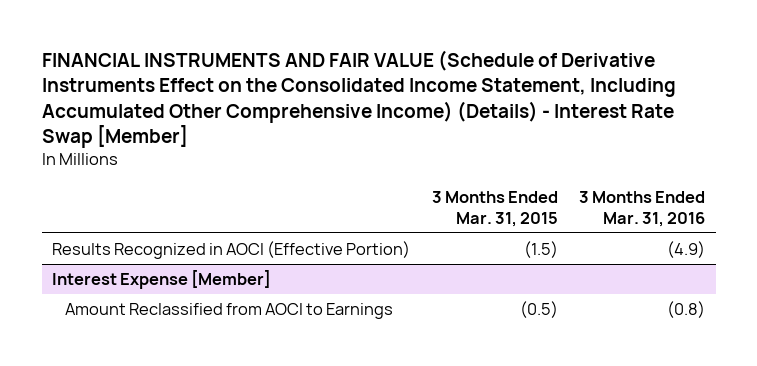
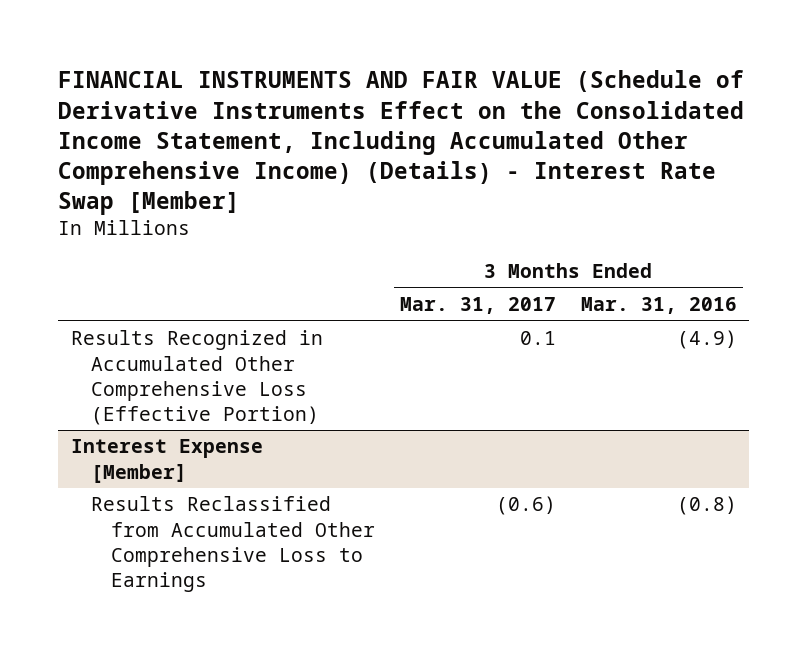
[431,190,558,227] 3 Months Ended Mar. 31, 2015 -> none
none -> [399,297,556,315] Mar. 31, 2017
[52,241,411,260] Results Recognized in AOCI (Effective Portion) -> [70,330,323,425] Results Recognized in Accumulated Other Comprehensive Loss (Effective Portion)
[64,303,393,320] Amount Reclassified from AOCI to Earnings -> [90,496,375,592] Results Reclassified from Accumulated Other Comprehensive Loss to Earnings

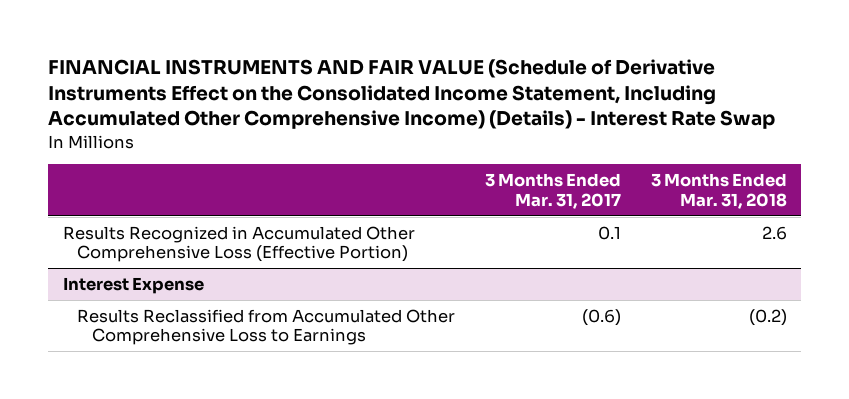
[58,70,745,216] FINANCIAL INSTRUMENTS AND FAIR VALUE (Schedule of Derivative Instruments Effect on the Consolidated Income Statement, Including Accumulated Other Comprehensive Income) (Details) - Interest Rate Swap [Member] -> [48,58,776,130] FINANCIAL INSTRUMENTS AND FAIR VALUE (Schedule of Derivative Instruments Effect on the Consolidated Income Statement, Including Accumulated Other Comprehensive Income) (Details) - Interest Rate Swap
[580,297,737,315] Mar. 31, 2016 -> none
none -> [650,173,787,209] 3 Months Ended Mar. 31, 2018
[70,439,263,483] Interest Expense [Member] -> [62,276,204,294] Interest Expense

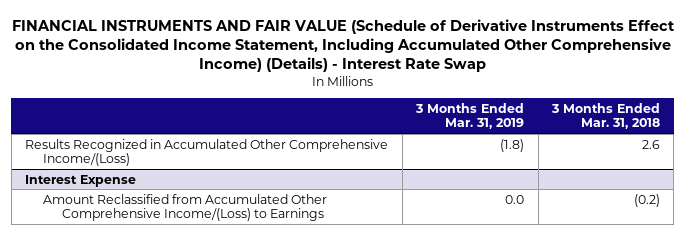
[484,173,621,209] 3 Months Ended Mar. 31, 2017 -> none
none -> [415,102,525,130] 3 Months Ended Mar. 31, 2019
[62,225,415,263] Results Recognized in Accumulated Other Comprehensive Loss (Effective Portion) -> [25,138,389,166] Results Recognized in Accumulated Other Comprehensive Income/(Loss)
[77,308,456,346] Results Reclassified from Accumulated Other Comprehensive Loss to Earnings -> [43,193,328,221] Amount Reclassified from Accumulated Other Comprehensive Income/(Loss) to Earnings

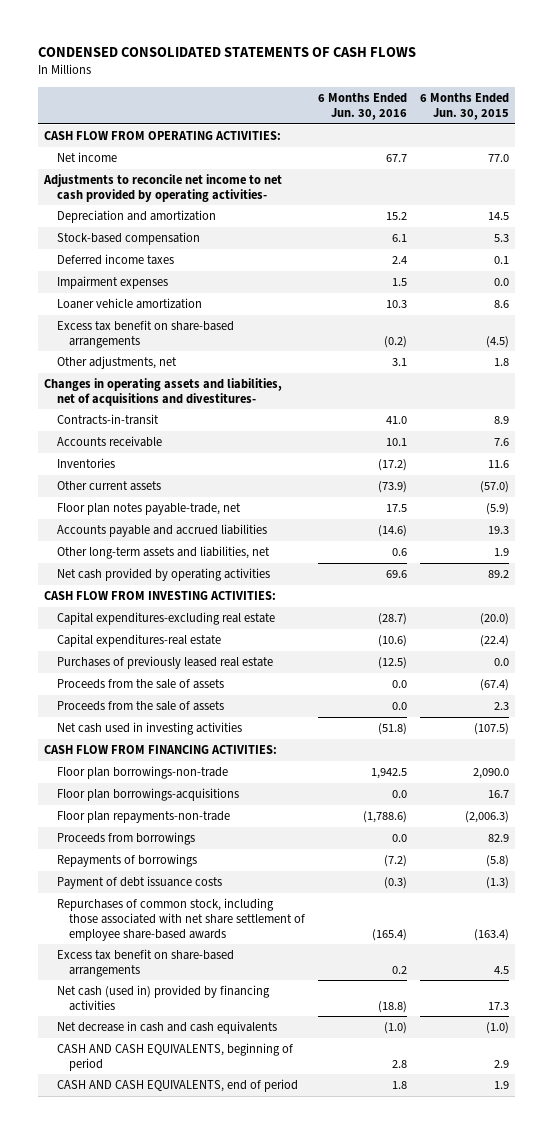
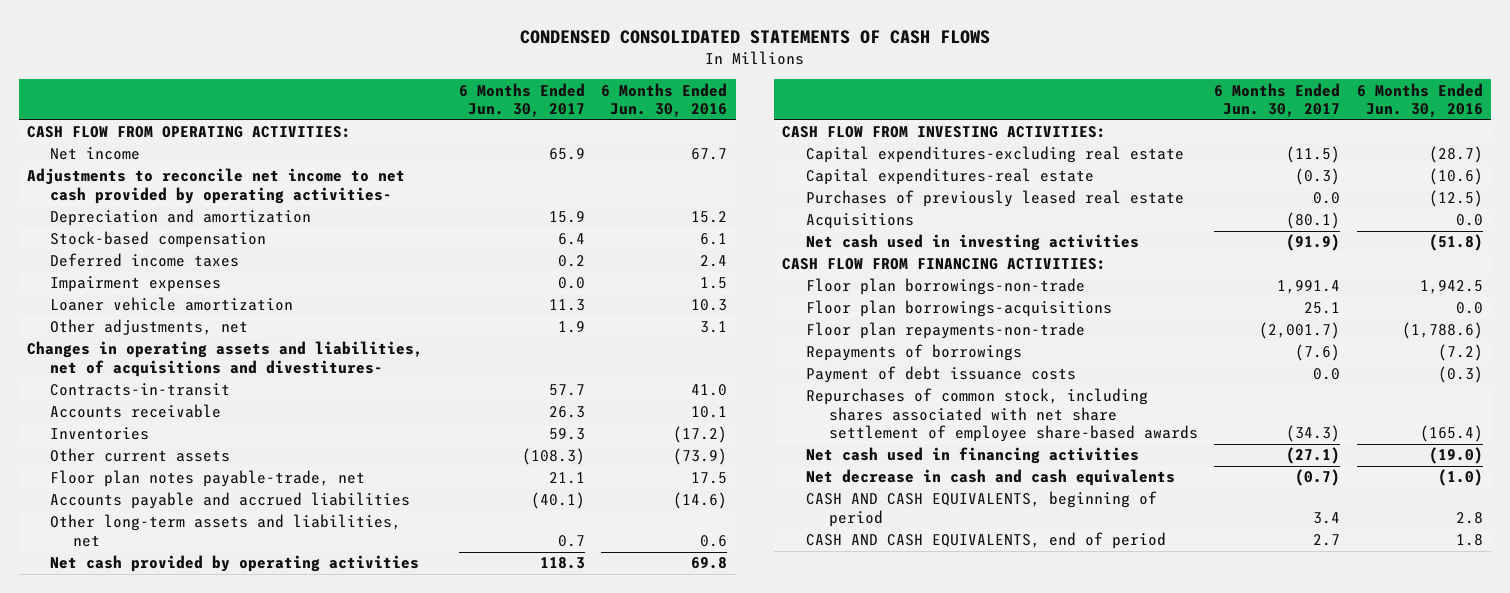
[419,93,509,120] 6 Months Ended Jun. 30, 2015 -> none
none -> [458,82,585,118] 6 Months Ended Jun. 30, 2017
[56,319,234,348] Excess tax benefit on share-based arrangements -> none
[385,569,407,578] 69.6 -> [691,557,728,570] 69.8
[56,700,224,711] Proceeds from the sale of assets -> none
[56,678,224,689] Proceeds from the sale of assets -> [805,213,914,230] Acquisitions
[56,831,195,845] Proceeds from borrowings -> none
[56,948,234,977] Excess tax benefit on share-based arrangements -> none
[56,897,305,941] Repurchases of common stock, including those associated with net share settlement of employee share-based awards -> [805,388,1198,443] Repurchases of common stock, including shares associated with net share settlement of employee share-based awards
[56,984,270,1011] Net cash (used in) provided by financing activities -> [805,447,1139,465] Net cash used in financing activities
[377,1000,407,1013] (18.8) -> [1428,447,1483,465] (19.0)

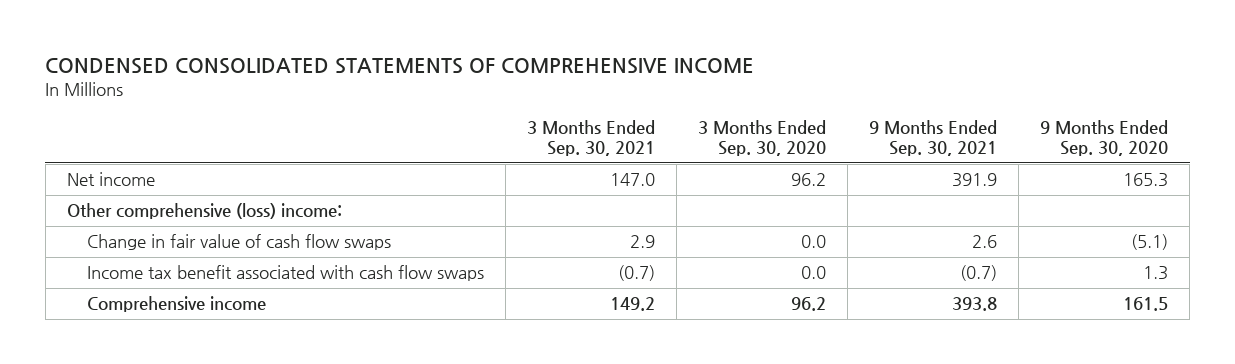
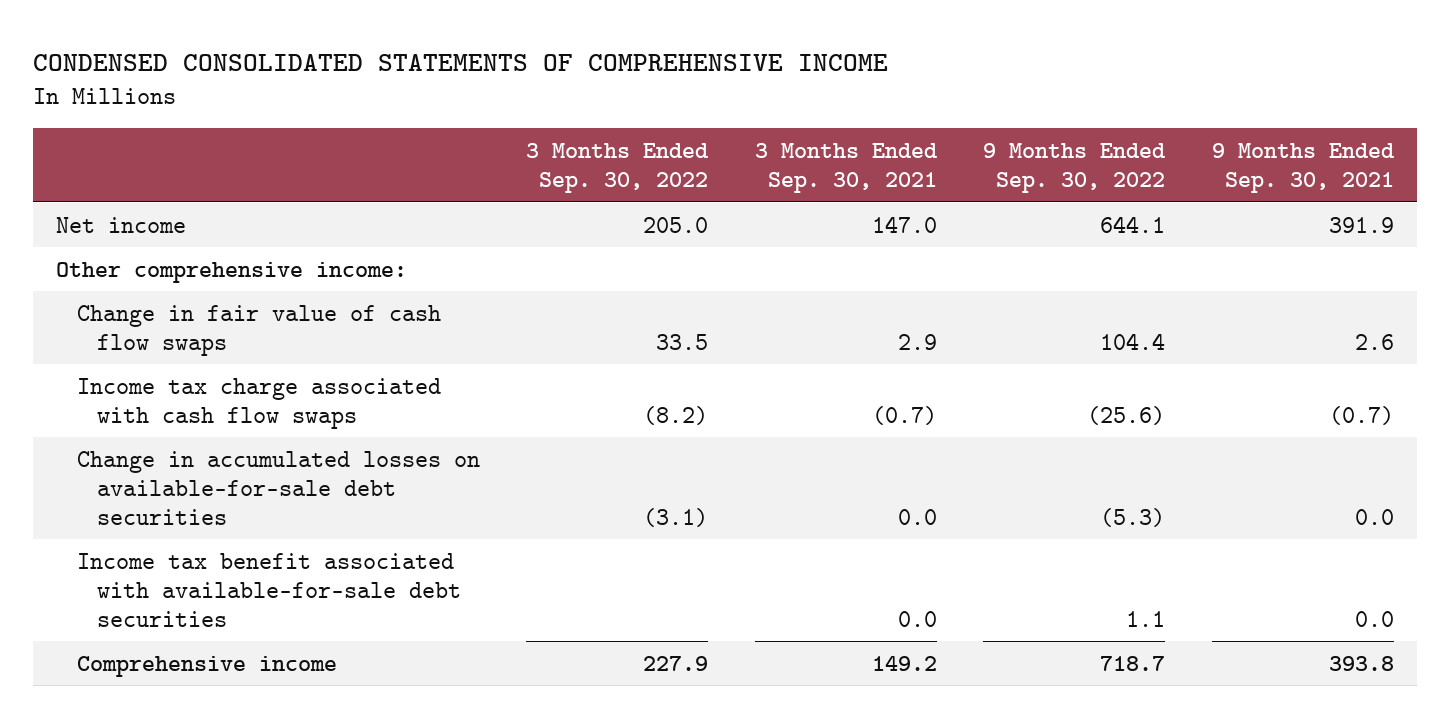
[697,120,826,157] 3 Months Ended Sep. 30, 2020 -> none
[1040,120,1169,157] 9 Months Ended Sep. 30, 2020 -> none
none -> [526,142,710,194] 3 Months Ended Sep. 30, 2022
none -> [983,142,1167,194] 9 Months Ended Sep. 30, 2022
[66,203,342,220] Other comprehensive (loss) income: -> [56,261,408,283] Other comprehensive income:
[86,265,484,282] Income tax benefit associated with cash flow swaps -> [76,377,441,429] Income tax charge associated with cash flow swaps
none -> [76,450,480,525] Change in accumulated losses on available-for-sale debt securities
none -> [76,552,462,627] Income tax benefit associated with available-for-sale debt securities

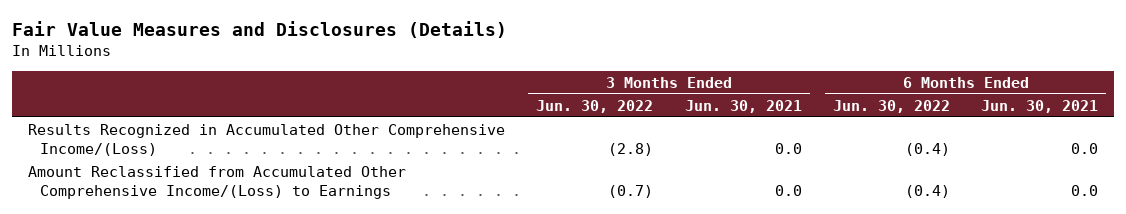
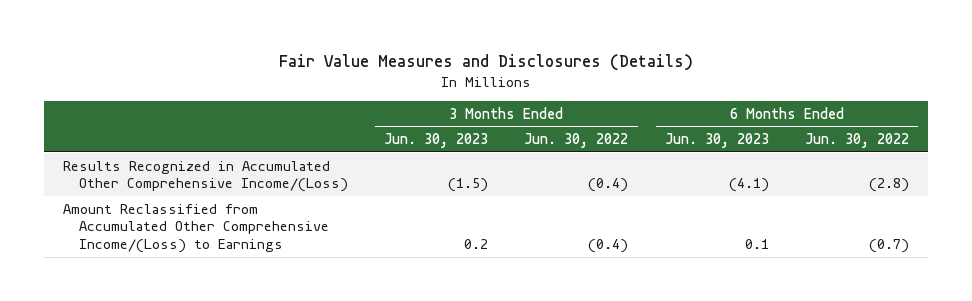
[684,99,802,113] Jun. 30, 2021 -> none
[981,99,1099,113] Jun. 30, 2021 -> none
none -> [383,133,488,149] Jun. 30, 2023
none -> [664,133,769,149] Jun. 30, 2023
[608,143,654,157] (2.8) -> [588,178,629,193] (0.4)
[905,143,951,157] (0.4) -> [869,178,910,193] (2.8)
[608,185,654,199] (0.7) -> [588,238,629,253] (0.4)
[905,185,951,199] (0.4) -> [869,238,910,253] (0.7)

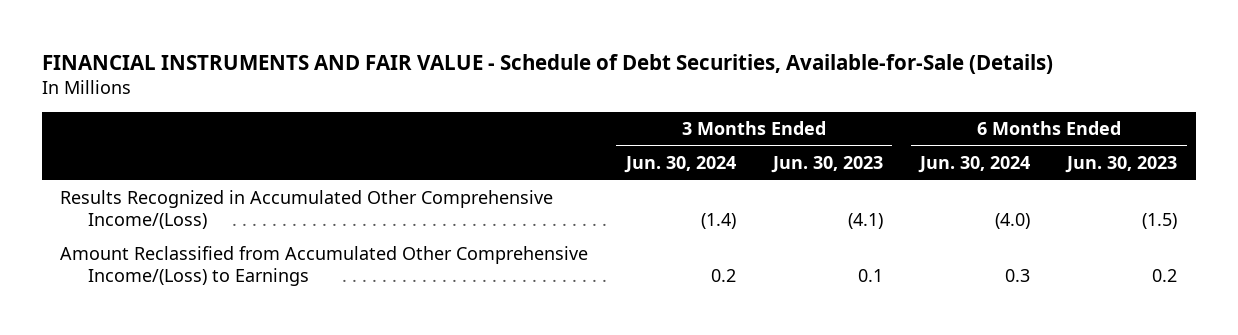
[278,53,693,71] Fair Value Measures and Disclosures (Details) -> [41,53,1053,74] FINANCIAL INSTRUMENTS AND FAIR VALUE - Schedule of Debt Securities, Available-for-Sale (Details)
[524,133,629,149] Jun. 30, 2022 -> none
[805,133,910,149] Jun. 30, 2022 -> none
none -> [623,156,736,174] Jun. 30, 2024
none -> [918,156,1031,174] Jun. 30, 2024
[447,178,488,193] (1.5) -> [847,213,883,230] (4.1)
[728,178,769,193] (4.1) -> [1142,213,1178,230] (1.5)
[463,238,488,249] 0.2 -> [857,269,883,283] 0.1
[744,238,769,249] 0.1 -> [1152,269,1178,283] 0.2

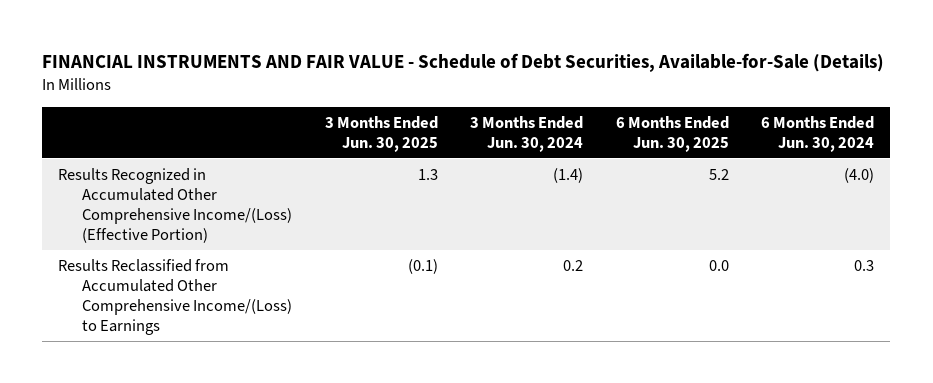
[770,156,883,174] Jun. 30, 2023 -> none
[1065,156,1178,174] Jun. 30, 2023 -> none
none -> [324,116,438,152] 3 Months Ended Jun. 30, 2025
none -> [615,116,729,152] 6 Months Ended Jun. 30, 2025
[60,190,554,230] Results Recognized in Accumulated Other Comprehensive Income/(Loss) -> [58,168,293,243] Results Recognized in Accumulated Other Comprehensive Income/(Loss) (Effective Portion)
[60,246,589,287] Amount Reclassified from Accumulated Other Comprehensive Income/(Loss) to Earnings -> [58,259,293,335] Results Reclassified from Accumulated Other Comprehensive Income/(Loss) to Earnings

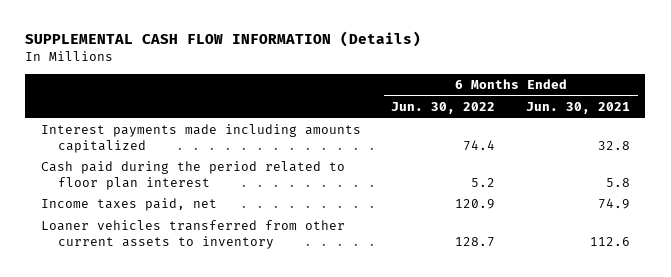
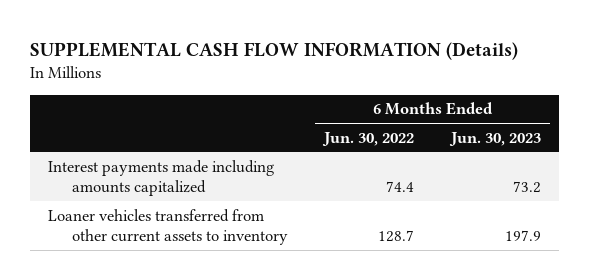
[526,102,631,115] Jun. 30, 2021 -> none
none -> [448,131,541,146] Jun. 30, 2023
[40,161,345,190] Cash paid during the period related to floor plan interest -> none
[40,198,217,212] Income taxes paid, net -> none

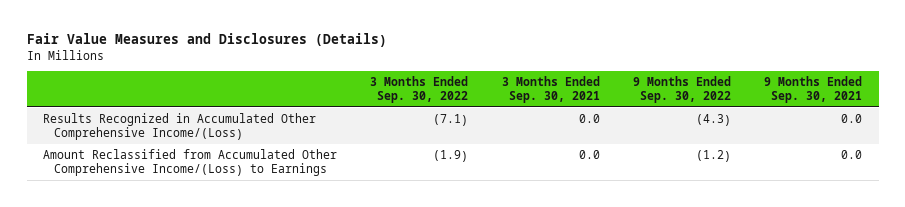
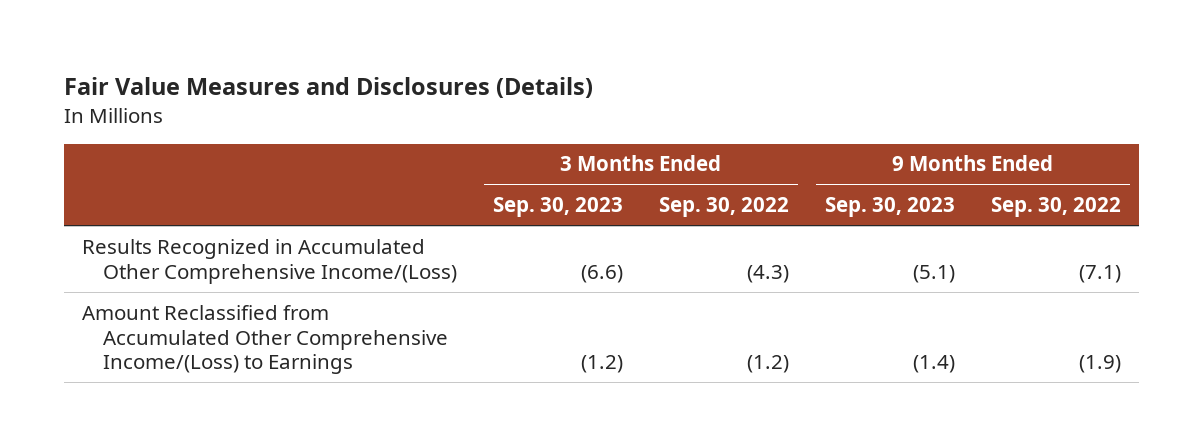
[501,76,600,103] 3 Months Ended Sep. 30, 2021 -> none
[763,76,862,103] 9 Months Ended Sep. 30, 2021 -> none
none -> [492,197,623,218] Sep. 30, 2023
none -> [824,197,955,218] Sep. 30, 2023
[433,114,469,127] (7.1) -> [746,264,789,283] (4.3)
[695,114,731,127] (4.3) -> [1078,264,1121,283] (7.1)
[433,150,469,163] (1.9) -> [746,355,789,374] (1.2)
[695,150,731,163] (1.2) -> [1078,355,1121,374] (1.9)

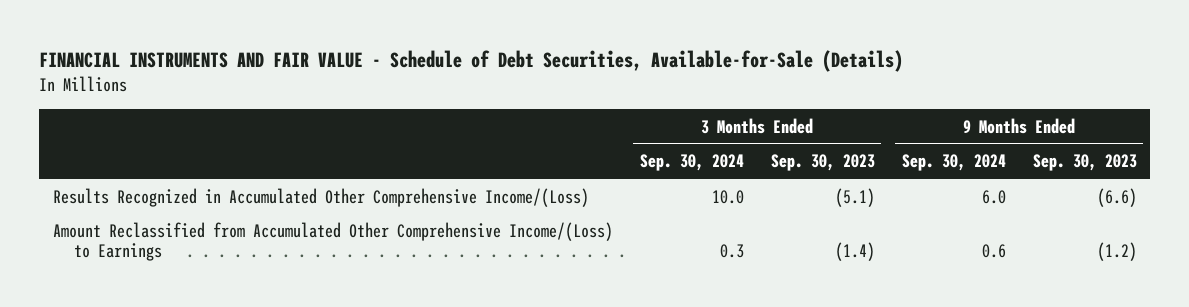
[63,77,593,99] Fair Value Measures and Disclosures (Details) -> [39,50,904,73] FINANCIAL INSTRUMENTS AND FAIR VALUE - Schedule of Debt Securities, Available-for-Sale (Details)
[658,197,789,218] Sep. 30, 2022 -> none
[990,197,1121,218] Sep. 30, 2022 -> none
none -> [639,154,744,172] Sep. 30, 2024
none -> [901,154,1006,172] Sep. 30, 2024
[580,264,623,283] (6.6) -> [834,187,875,207] (5.1)
[912,264,955,283] (5.1) -> [1096,187,1137,207] (6.6)
[580,355,623,374] (1.2) -> [834,242,875,262] (1.4)
[912,355,955,374] (1.4) -> [1096,242,1137,262] (1.2)

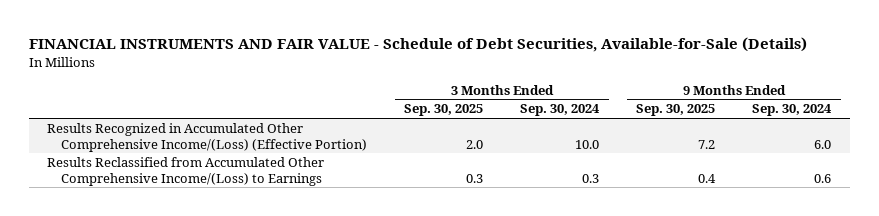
[770,154,875,172] Sep. 30, 2023 -> none
[1032,154,1137,172] Sep. 30, 2023 -> none
none -> [404,104,484,117] Sep. 30, 2025
none -> [636,104,716,117] Sep. 30, 2025
[52,187,589,207] Results Recognized in Accumulated Other Comprehensive Income/(Loss) -> [47,123,368,152] Results Recognized in Accumulated Other Comprehensive Income/(Loss) (Effective Portion)
[52,221,613,262] Amount Reclassified from Accumulated Other Comprehensive Income/(Loss) to Earnings -> [47,157,325,186] Results Reclassified from Accumulated Other Comprehensive Income/(Loss) to Earnings

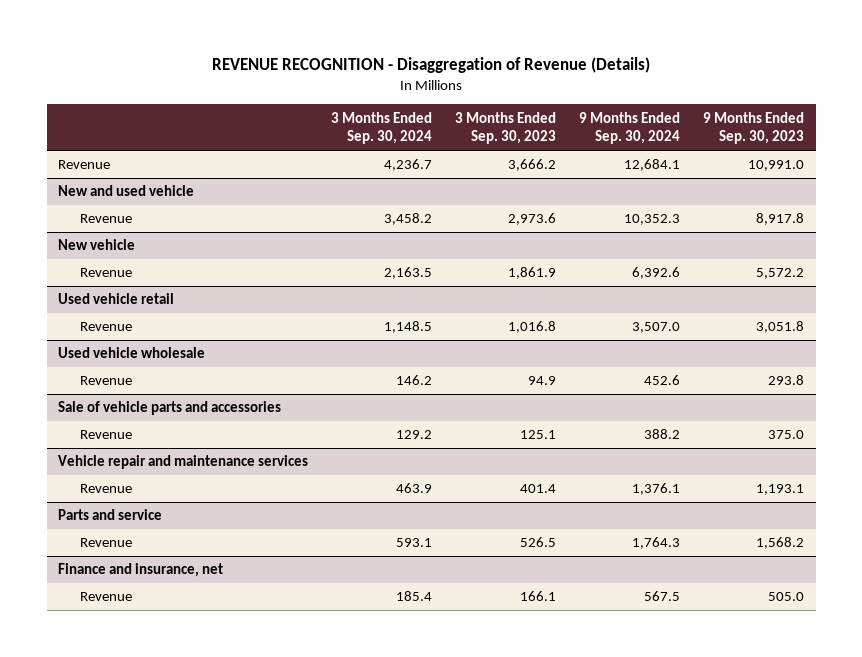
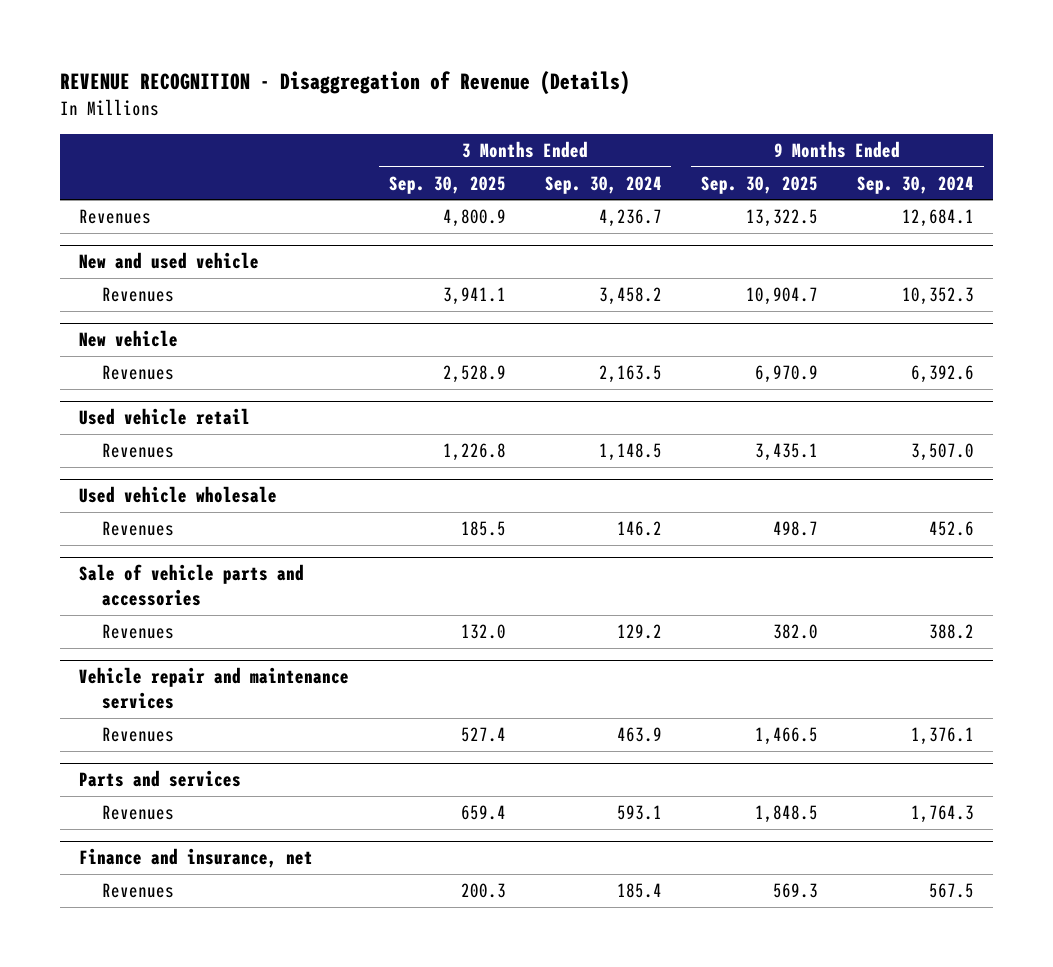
[455,111,557,145] 3 Months Ended Sep. 30, 2023 -> none
[703,111,805,145] 9 Months Ended Sep. 30, 2023 -> none
none -> [388,175,506,194] Sep. 30, 2025
none -> [700,175,818,194] Sep. 30, 2025
[58,160,111,170] Revenue -> [79,209,152,225] Revenues
[80,214,133,224] Revenue -> [101,287,174,303] Revenues
[80,268,133,278] Revenue -> [101,365,174,381] Revenues
[80,322,133,332] Revenue -> [101,443,174,459] Revenues
[80,376,133,386] Revenue -> [101,521,174,537] Revenues
[80,430,133,440] Revenue -> [101,624,174,640] Revenues
[80,484,133,494] Revenue -> [101,727,174,743] Revenues
[58,509,163,521] Parts and service -> [79,770,242,788] Parts and services
[80,538,133,548] Revenue -> [101,805,174,821] Revenues
[80,592,133,602] Revenue -> [101,883,174,899] Revenues

